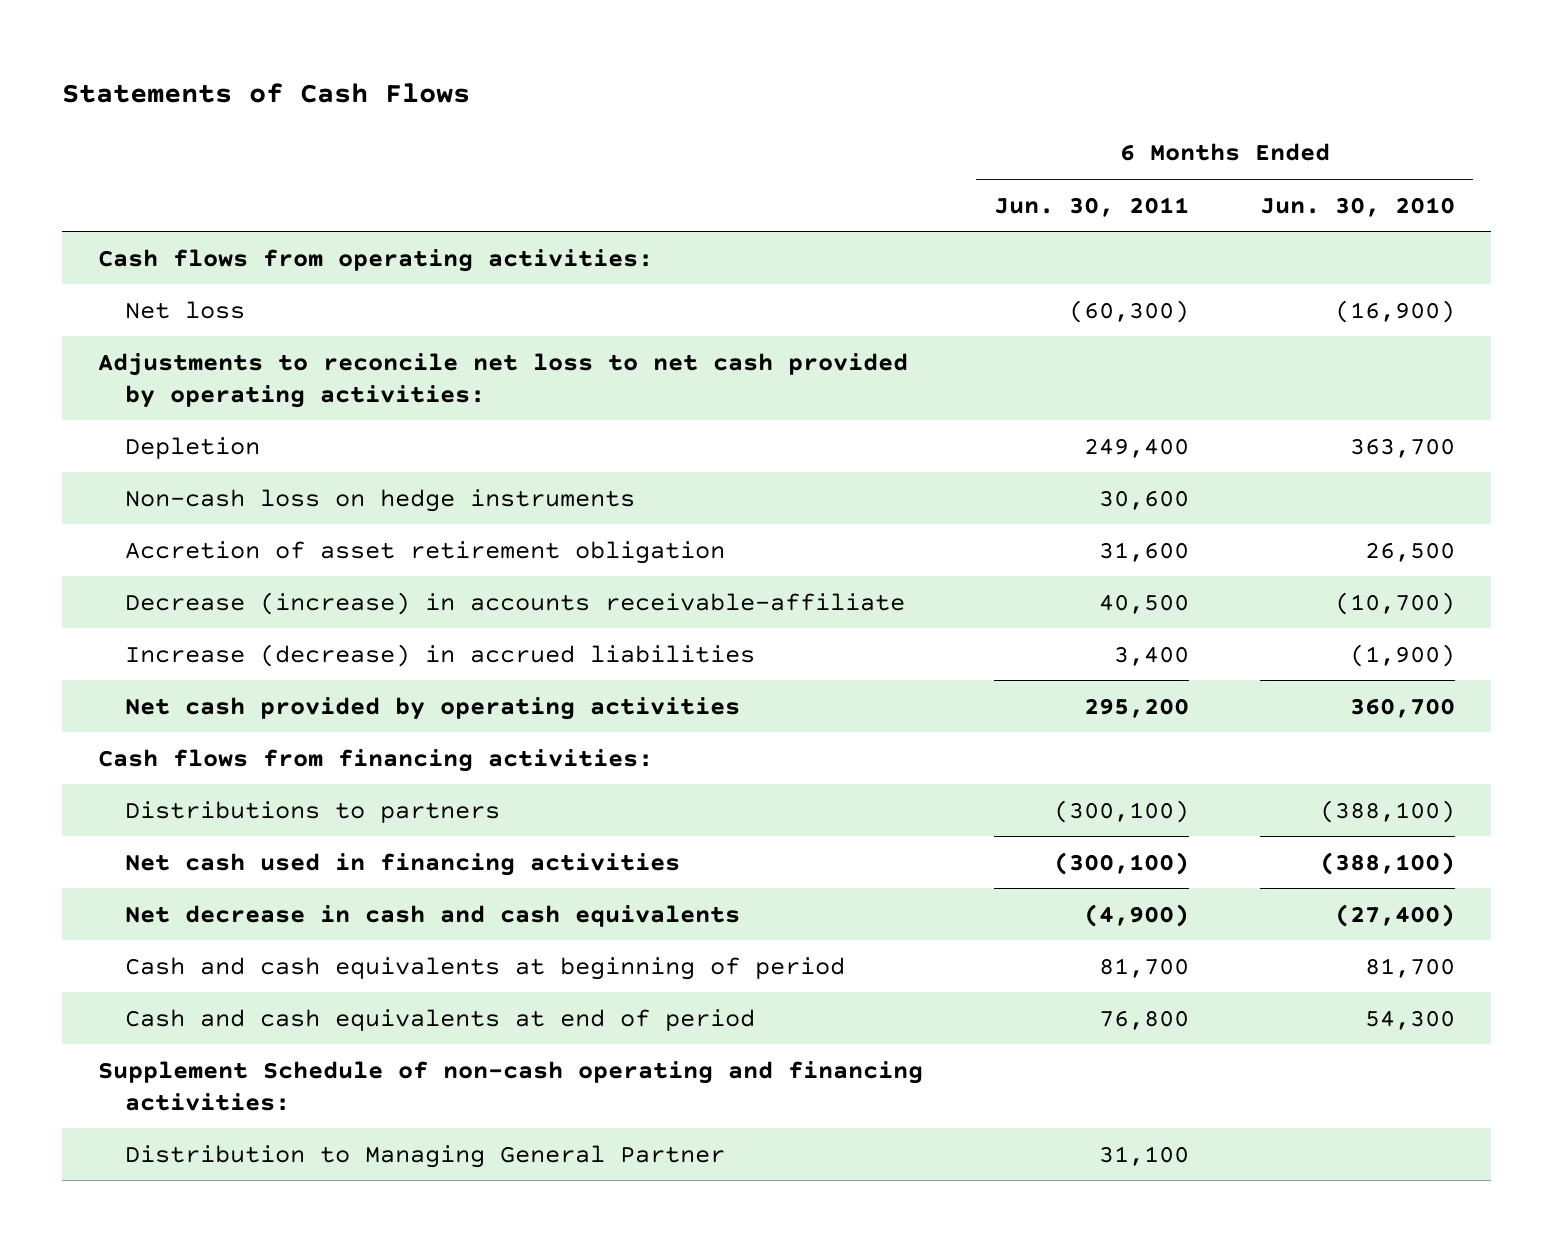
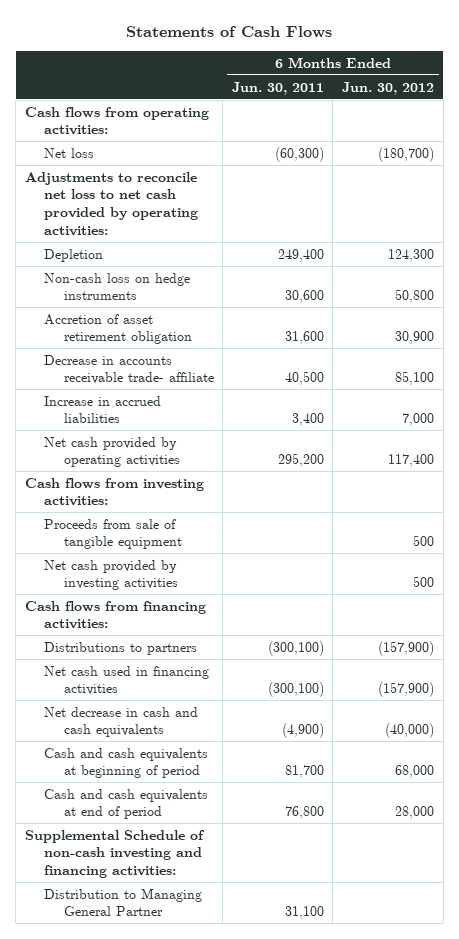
[1260,196,1456,217] Jun. 30, 2010 -> none
none -> [342,81,435,95] Jun. 30, 2012
[124,591,905,615] Decrease (increase) in accounts receivable-affiliate -> [44,354,214,385] Decrease in accounts receivable trade- affiliate
[124,643,755,667] Increase (decrease) in accrued liabilities -> [44,395,162,424] Increase in accrued liabilities
none -> [24,477,204,507] Cash flows from investing activities:
none -> [44,518,182,550] Proceeds from sale of tangible equipment
none -> [44,559,178,591] Net cash provided by investing activities
[97,1060,923,1111] Supplement Schedule of non-cash operating and financing activities: -> [24,829,205,879] Supplemental Schedule of non-cash investing and financing activities:

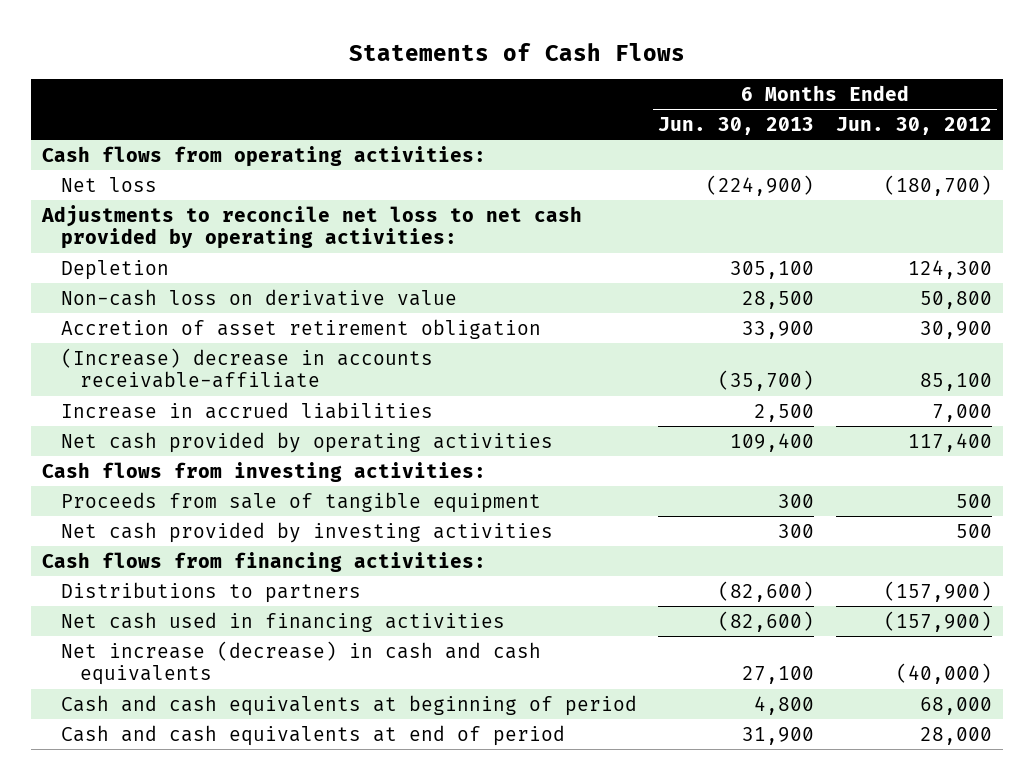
[231,81,324,95] Jun. 30, 2011 -> none
none -> [658,117,815,136] Jun. 30, 2013
[44,272,191,301] Non-cash loss on hedge instruments -> [60,288,457,306] Non-cash loss on derivative value
[44,354,214,385] Decrease in accounts receivable trade- affiliate -> [60,347,433,389] (Increase) decrease in accounts receivable-affiliate
[44,706,199,738] Net decrease in cash and cash equivalents -> [60,640,541,686] Net increase (decrease) in cash and cash equivalents
[24,829,205,879] Supplemental Schedule of non-cash investing and financing activities: -> none
[44,887,203,917] Distribution to Managing General Partner -> none

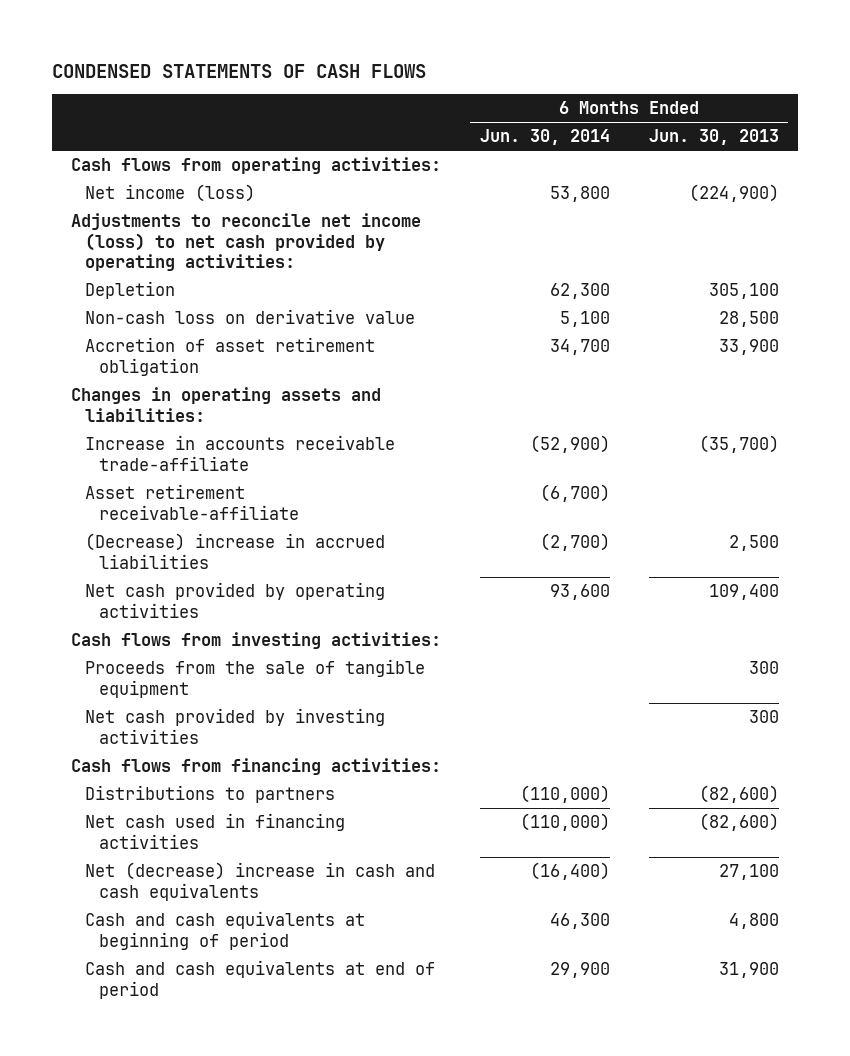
[348,42,685,61] Statements of Cash Flows -> [52,63,427,78] CONDENSED STATEMENTS OF CASH FLOWS
[835,117,992,136] Jun. 30, 2012 -> none
none -> [479,129,610,146] Jun. 30, 2014
[60,176,157,192] Net loss -> [85,183,256,202] Net income (loss)
[40,204,582,250] Adjustments to reconcile net loss to net cash provided by operating activities: -> [71,212,422,272] Adjustments to reconcile net income (loss) to net cash provided by operating activities:
none -> [71,386,382,422] Changes in operating assets and liabilities:
[60,347,433,389] (Increase) decrease in accounts receivable-affiliate -> [85,434,396,471] Increase in accounts receivable trade-affiliate
none -> [85,483,300,520] Asset retirement receivable-affiliate
[60,401,433,419] Increase in accrued liabilities -> [85,532,386,569] (Decrease) increase in accrued liabilities
[60,491,541,513] Proceeds from sale of tangible equipment -> [85,658,426,698] Proceeds from the sale of tangible equipment
[60,640,541,686] Net increase (decrease) in cash and cash equivalents -> [85,861,436,901] Net (decrease) increase in cash and cash equivalents

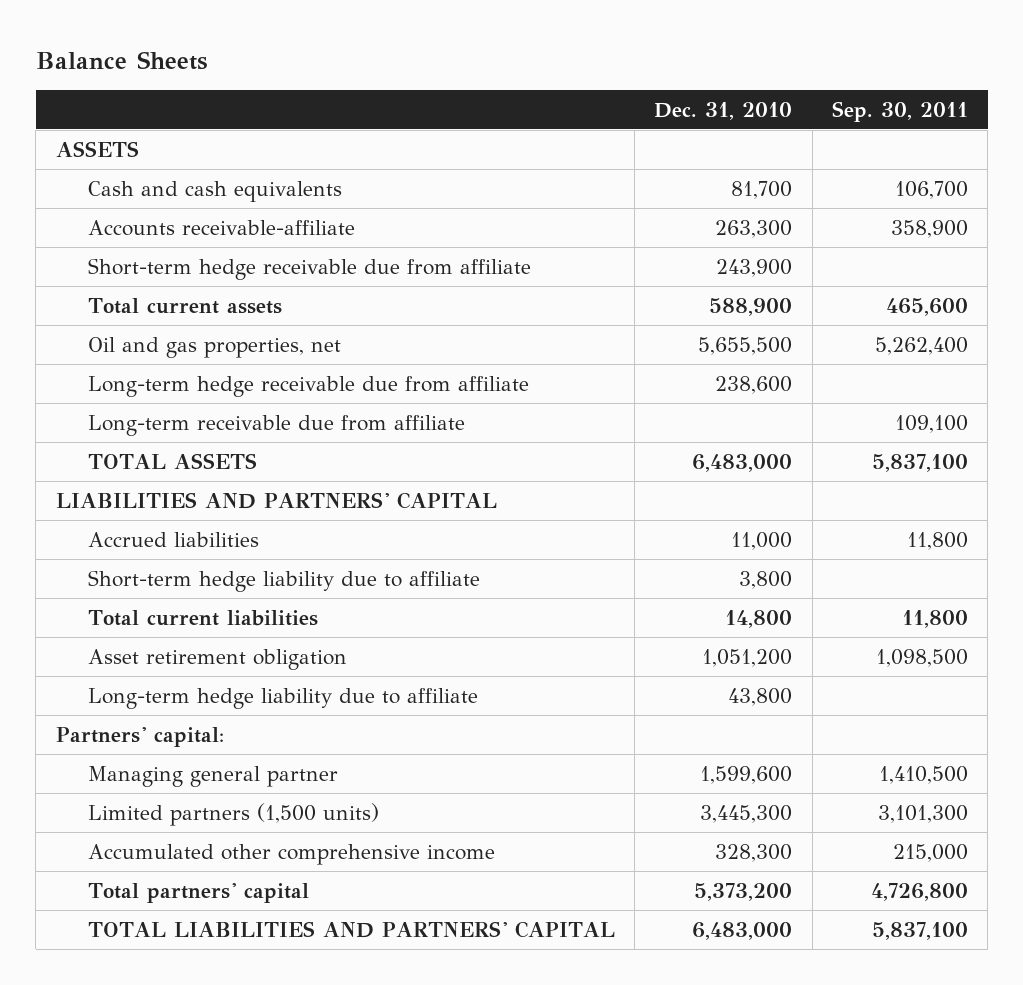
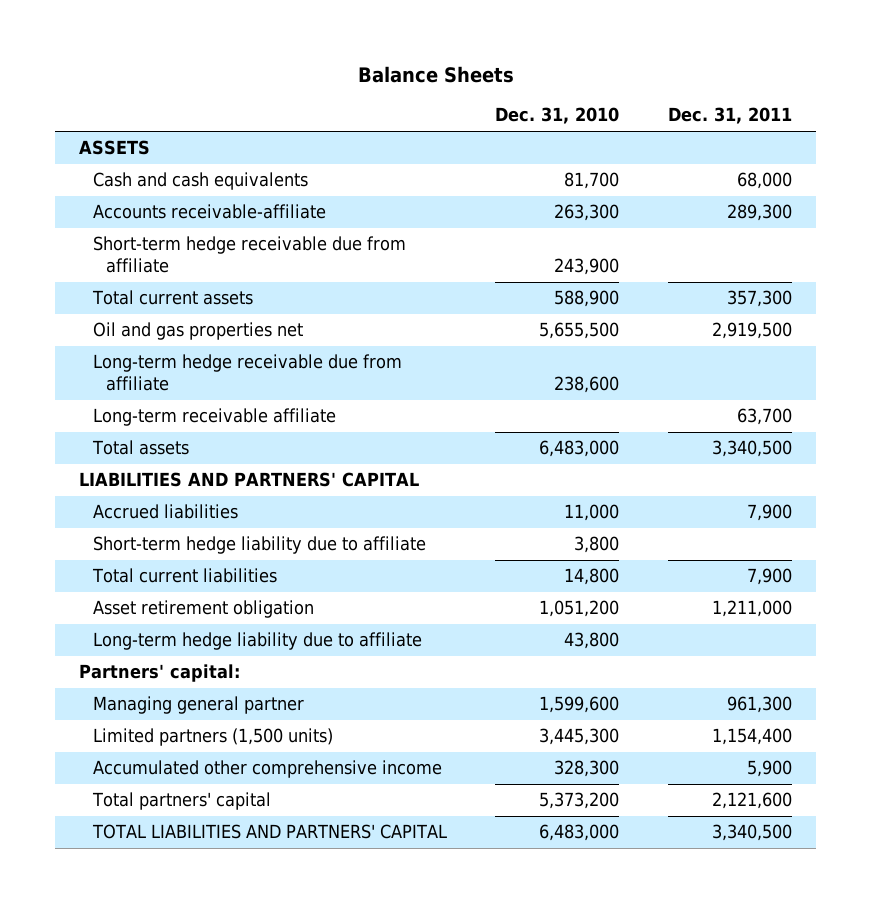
[831,100,968,122] Sep. 30, 2011 -> none
none -> [668,107,793,125] Dec. 31, 2011
[87,336,341,358] Oil and gas properties, net -> [92,322,303,341] Oil and gas properties net
[87,414,465,436] Long-term receivable due from affiliate -> [92,408,336,427] Long-term receivable affiliate
[87,452,257,469] TOTAL ASSETS -> [91,440,189,456] Total assets

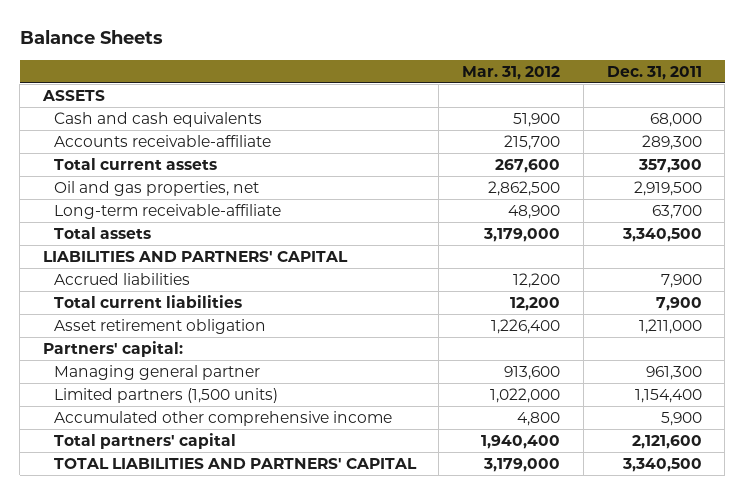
[495,107,620,125] Dec. 31, 2010 -> none
none -> [462,65,561,80] Mar. 31, 2012
[92,236,406,274] Short-term hedge receivable due from affiliate -> none
[92,354,402,392] Long-term hedge receivable due from affiliate -> none
[92,322,303,341] Oil and gas properties net -> [53,181,259,197] Oil and gas properties, net
[92,408,336,427] Long-term receivable affiliate -> [53,204,281,220] Long-term receivable-affiliate
[92,536,426,555] Short-term hedge liability due to affiliate -> none
[92,632,422,651] Long-term hedge liability due to affiliate -> none

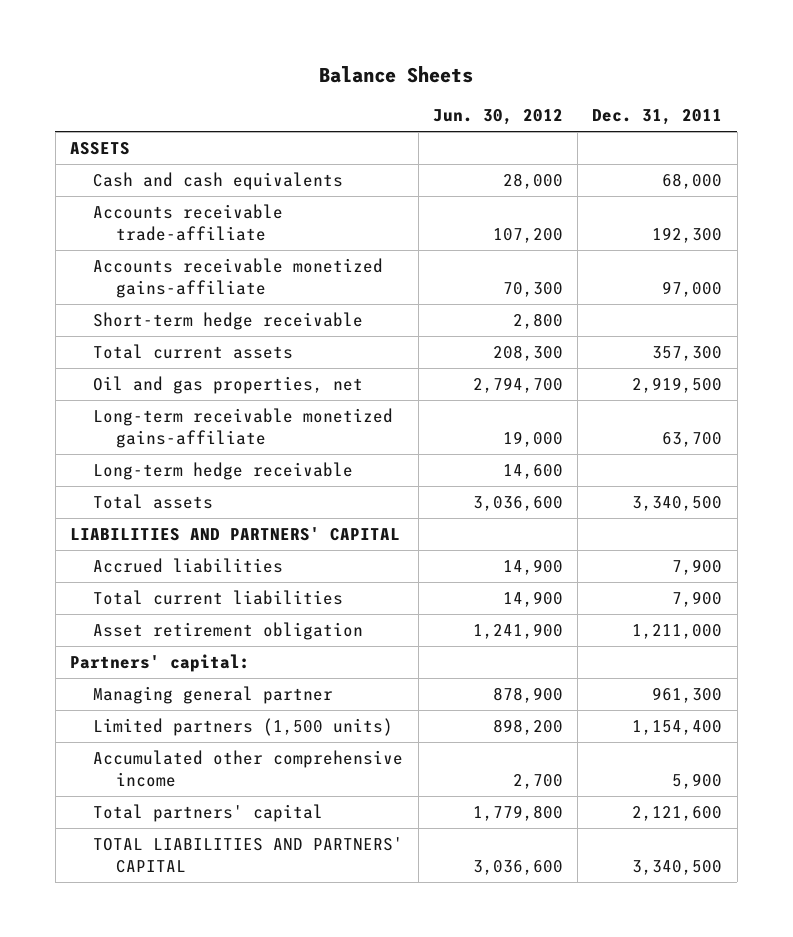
[462,65,561,80] Mar. 31, 2012 -> none
none -> [432,109,563,126] Jun. 30, 2012
[53,135,271,148] Accounts receivable-affiliate -> [93,203,284,241] Accounts receivable trade-affiliate
[641,135,702,151] 289,300 -> [652,226,723,243] 192,300
none -> [93,257,384,298] Accounts receivable monetized gains-affiliate
none -> [93,311,364,330] Short-term hedge receivable
[53,204,281,220] Long-term receivable-affiliate -> [93,407,394,448] Long-term receivable monetized gains-affiliate
none -> [93,461,354,480] Long-term hedge receivable

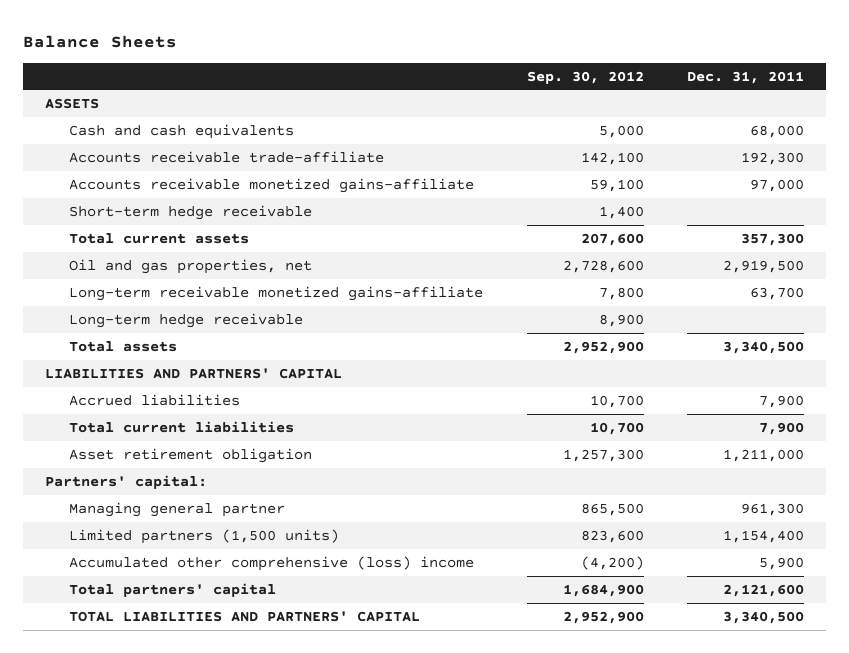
[432,109,563,126] Jun. 30, 2012 -> none
none -> [526,70,644,84] Sep. 30, 2012
[93,749,404,787] Accumulated other comprehensive income -> [68,555,474,571] Accumulated other comprehensive (loss) income

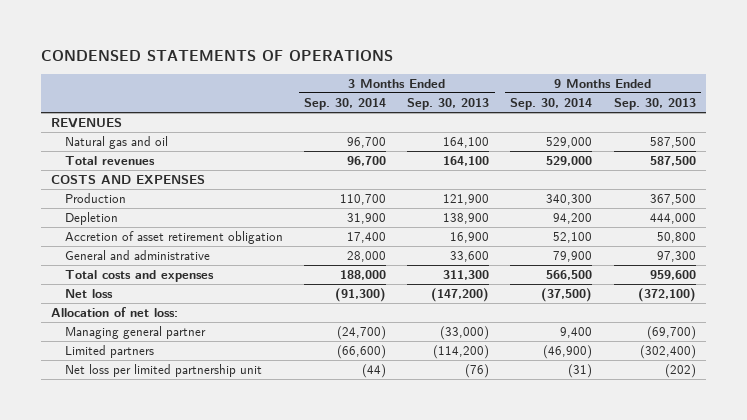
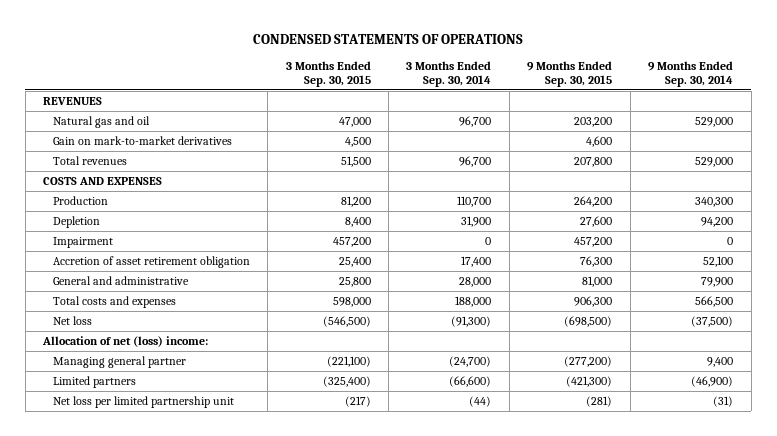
[407,98,490,111] Sep. 30, 2013 -> none
[613,98,696,111] Sep. 30, 2013 -> none
none -> [285,60,371,88] 3 Months Ended Sep. 30, 2015
none -> [527,60,613,88] 9 Months Ended Sep. 30, 2015
none -> [52,135,232,145] Gain on mark-to-market derivatives
none -> [52,236,113,248] Impairment
[51,307,179,318] Allocation of net loss: -> [42,335,209,347] Allocation of net (loss) income:

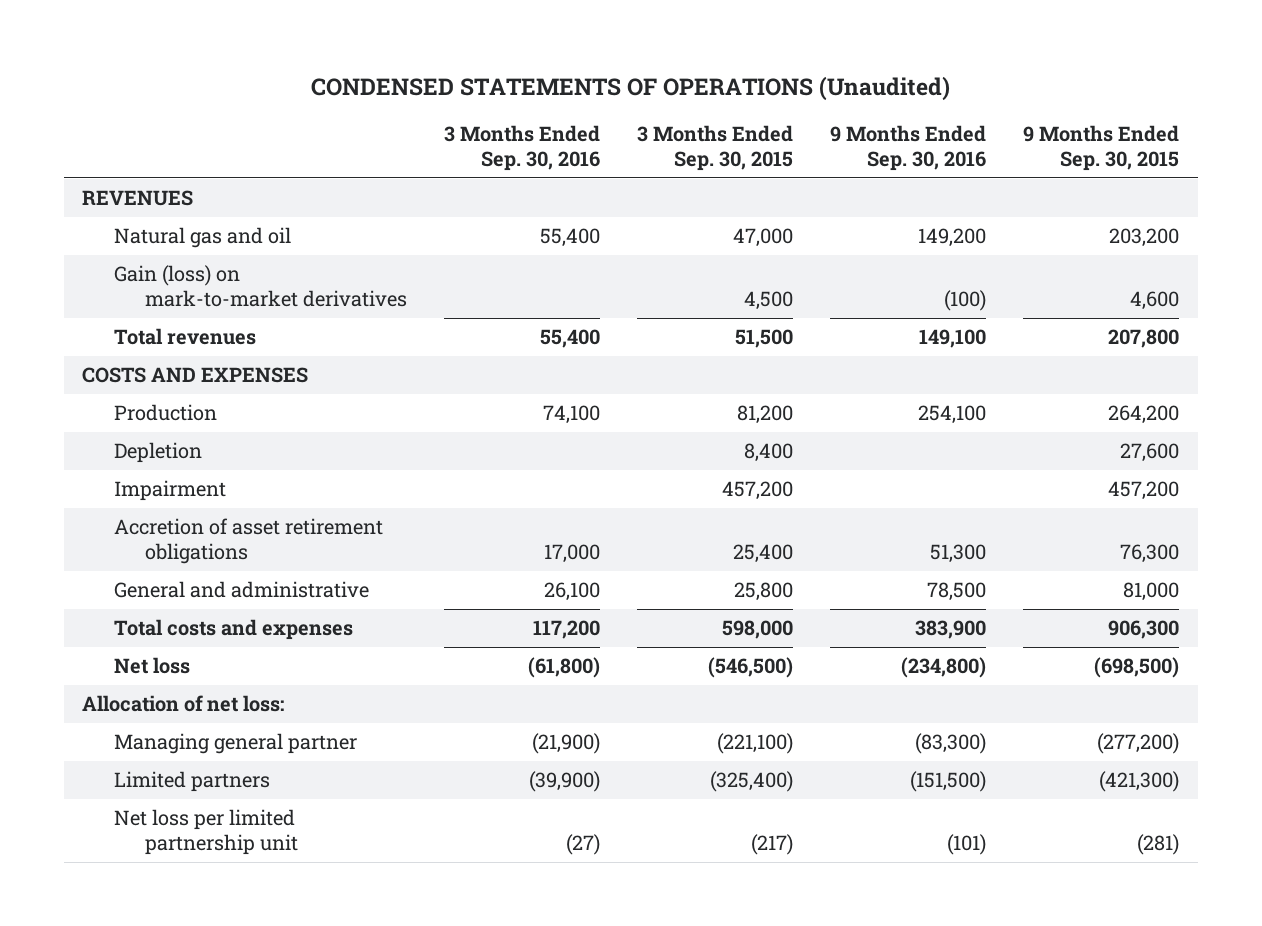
[253,33,524,44] CONDENSED STATEMENTS OF OPERATIONS -> [310,75,950,101] CONDENSED STATEMENTS OF OPERATIONS (Unaudited)
[406,60,492,88] 3 Months Ended Sep. 30, 2014 -> none
[648,60,734,88] 9 Months Ended Sep. 30, 2014 -> none
none -> [444,124,601,171] 3 Months Ended Sep. 30, 2016
none -> [830,124,987,171] 9 Months Ended Sep. 30, 2016
[52,135,232,145] Gain on mark-to-market derivatives -> [113,265,407,307] Gain (loss) on mark-to-market derivatives
[52,255,250,268] Accretion of asset retirement obligation -> [113,518,383,564] Accretion of asset retirement obligations
[42,335,209,347] Allocation of net (loss) income: -> [82,695,285,713] Allocation of net loss:

